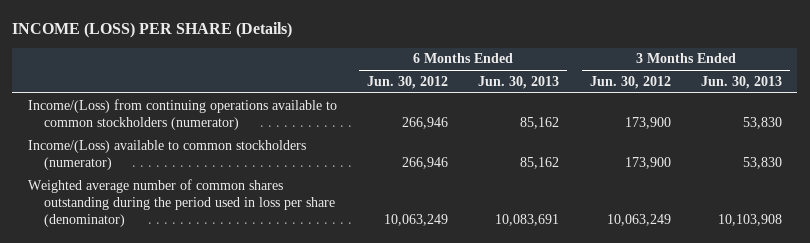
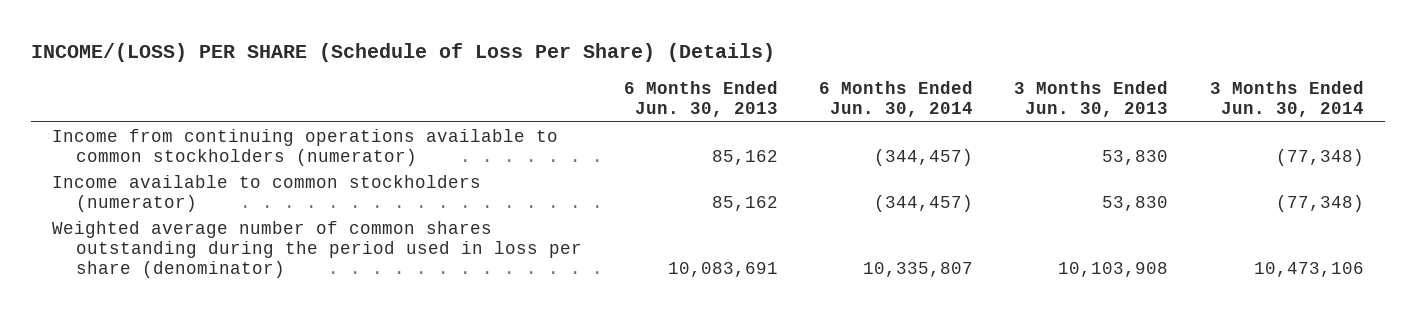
[12,21,293,38] INCOME (LOSS) PER SHARE (Details) -> [31,43,776,63] INCOME/(LOSS) PER SHARE (Schedule of Loss Per Share) (Details)
[366,76,448,90] Jun. 30, 2012 -> none
[589,76,671,90] Jun. 30, 2012 -> none
none -> [819,81,974,118] 6 Months Ended Jun. 30, 2014
none -> [1209,81,1364,118] 3 Months Ended Jun. 30, 2014
[27,98,337,130] Income/(Loss) from continuing operations available to common stockholders (numerator) -> [51,128,558,166] Income from continuing operations available to common stockholders (numerator)
[27,139,306,170] Income/(Loss) available to common stockholders (numerator) -> [51,174,481,212] Income available to common stockholders (numerator)

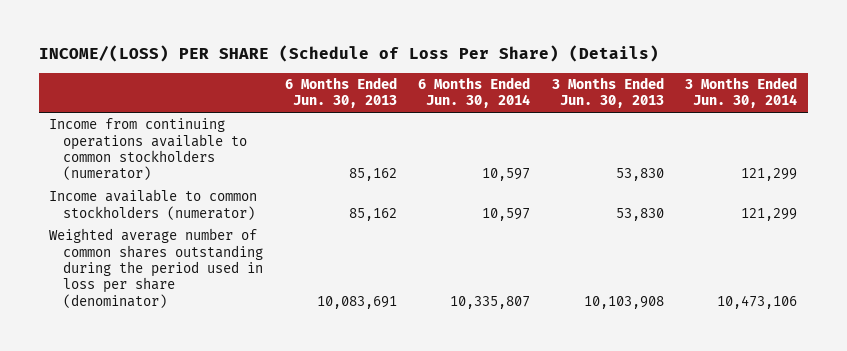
[874,148,974,166] (344,457) -> [482,168,531,182] 10,597
[1275,148,1364,166] (77,348) -> [741,168,798,182] 121,299
[874,194,974,212] (344,457) -> [482,207,531,221] 10,597
[1275,194,1364,212] (77,348) -> [741,207,798,221] 121,299

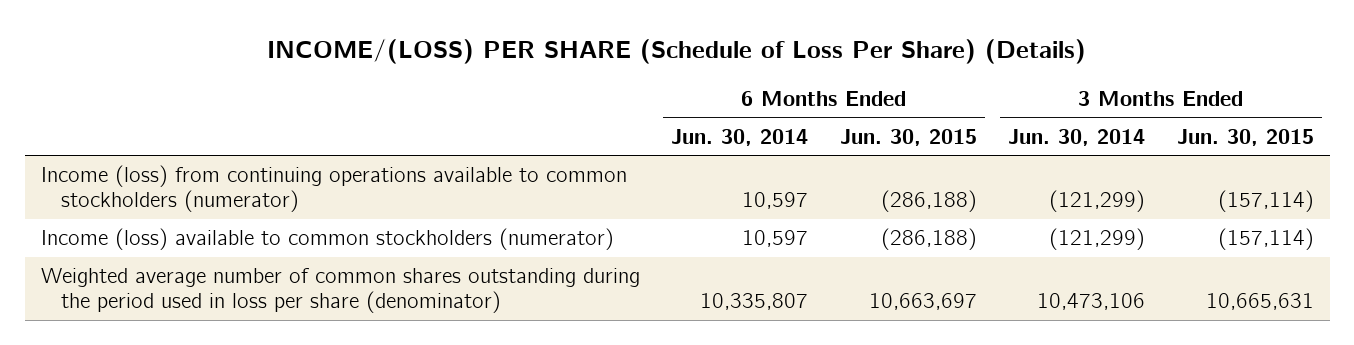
[284,76,397,109] 6 Months Ended Jun. 30, 2013 -> none
[551,76,664,109] 3 Months Ended Jun. 30, 2013 -> none
none -> [839,129,977,147] Jun. 30, 2015
none -> [1176,129,1314,147] Jun. 30, 2015
[49,118,248,181] Income from continuing operations available to common stockholders (numerator) -> [40,165,627,213] Income (loss) from continuing operations available to common stockholders (numerator)
[741,168,798,182] 121,299 -> [1049,190,1146,213] (121,299)
[49,189,258,220] Income available to common stockholders (numerator) -> [40,228,614,251] Income (loss) available to common stockholders (numerator)
[741,207,798,221] 121,299 -> [1049,228,1146,251] (121,299)

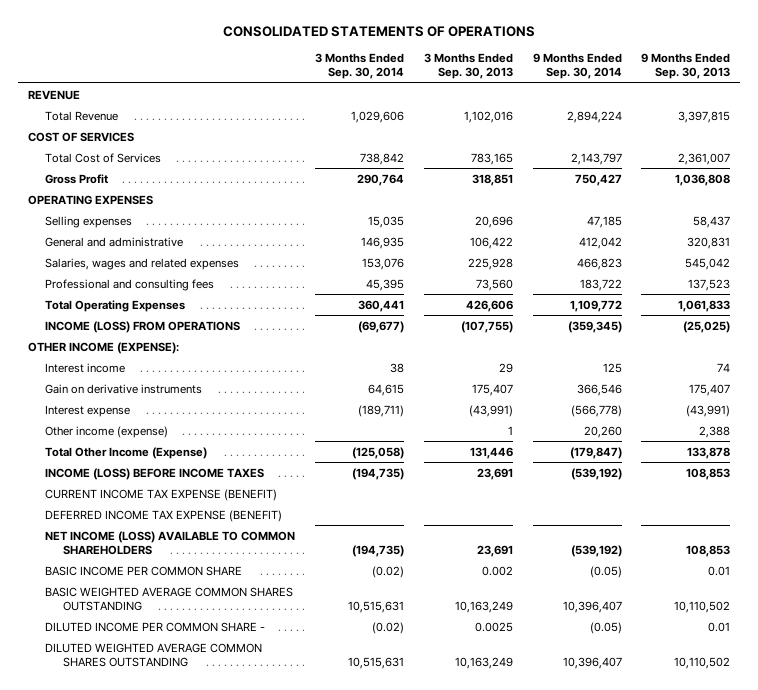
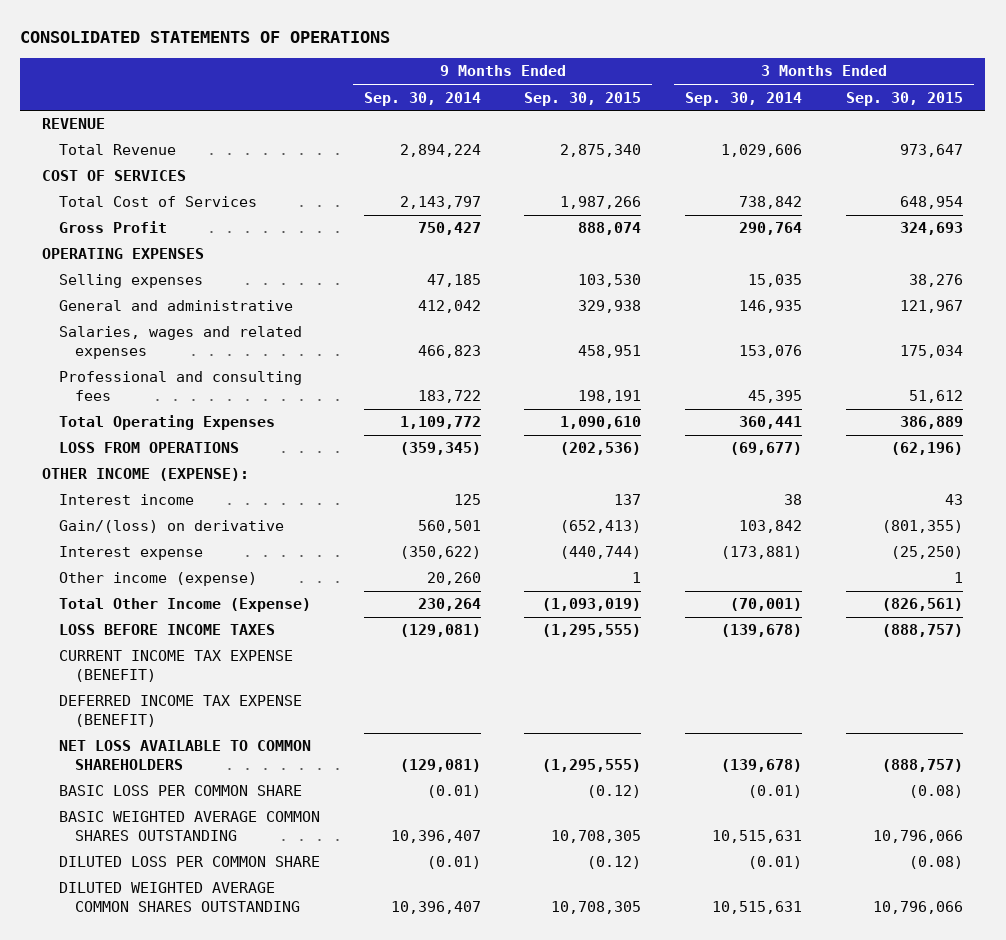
[423,52,513,80] 3 Months Ended Sep. 30, 2013 -> none
[641,52,731,80] 9 Months Ended Sep. 30, 2013 -> none
none -> [524,91,642,106] Sep. 30, 2015
none -> [846,91,964,106] Sep. 30, 2015
[45,320,241,333] INCOME (LOSS) FROM OPERATIONS -> [58,442,239,454] LOSS FROM OPERATIONS
[45,383,203,394] Gain on derivative instruments -> [58,520,284,534] Gain/(loss) on derivative
[368,383,405,396] 64,615 -> [739,520,803,534] 103,842
[576,383,622,396] 366,546 -> [417,520,481,534] 560,501
[358,404,405,417] (189,711) -> [721,546,803,560] (173,881)
[570,404,622,417] (566,778) -> [399,546,481,560] (350,622)
[352,446,405,459] (125,058) -> [730,598,803,612] (70,001)
[569,446,622,459] (179,847) -> [417,598,481,612] 230,264
[45,467,265,480] INCOME (LOSS) BEFORE INCOME TAXES -> [58,624,275,636] LOSS BEFORE INCOME TAXES
[352,467,405,480] (194,735) -> [721,624,803,638] (139,678)
[570,467,622,480] (539,192) -> [399,624,481,638] (129,081)
[45,530,296,555] NET INCOME (LOSS) AVAILABLE TO COMMON SHAREHOLDERS -> [58,740,311,771] NET LOSS AVAILABLE TO COMMON SHAREHOLDERS
[352,544,405,557] (194,735) -> [721,759,803,773] (139,678)
[570,544,622,557] (539,192) -> [399,759,481,773] (129,081)
[45,565,243,576] BASIC INCOME PER COMMON SHARE -> [58,785,302,797] BASIC LOSS PER COMMON SHARE
[372,565,405,578] (0.02) -> [748,785,803,799] (0.01)
[589,565,622,578] (0.05) -> [426,785,481,799] (0.01)
[45,621,266,632] DILUTED INCOME PER COMMON SHARE - -> [58,856,320,868] DILUTED LOSS PER COMMON SHARE
[372,621,405,634] (0.02) -> [748,856,803,870] (0.01)
[589,621,622,634] (0.05) -> [426,856,481,870] (0.01)

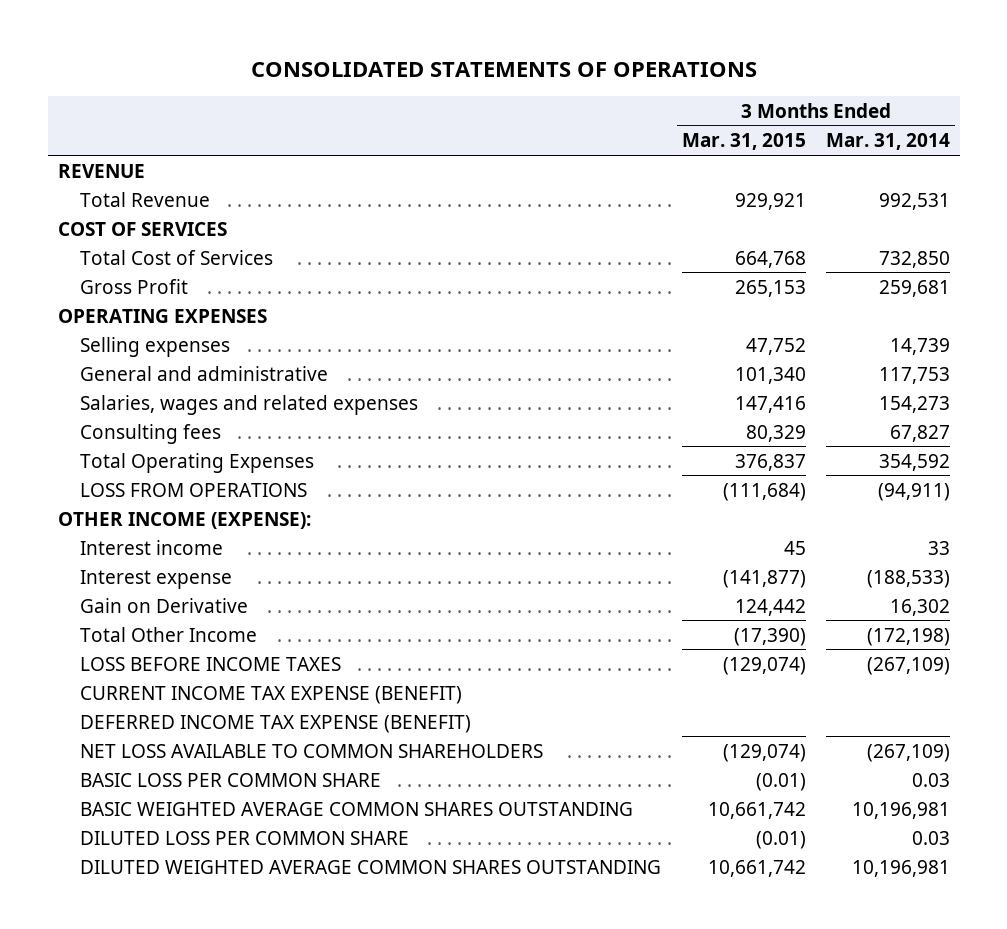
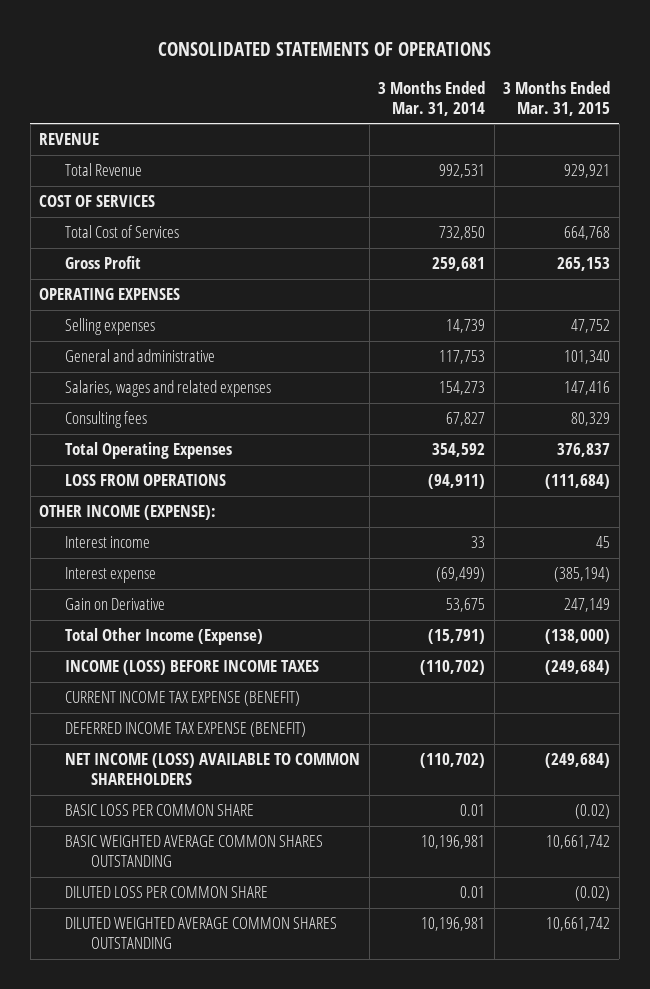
[722,569,806,588] (141,877) -> [554,567,611,583] (385,194)
[866,569,950,588] (188,533) -> [436,567,486,583] (69,499)
[734,598,806,616] 124,442 -> [564,598,611,613] 247,149
[889,598,950,616] 16,302 -> [446,598,486,613] 53,675
[80,626,258,642] Total Other Income -> [65,628,264,646] Total Other Income (Expense)
[733,627,806,646] (17,390) -> [545,629,611,645] (138,000)
[866,627,950,646] (172,198) -> [428,629,486,645] (15,791)
[80,656,342,671] LOSS BEFORE INCOME TAXES -> [65,660,320,676] INCOME (LOSS) BEFORE INCOME TAXES
[722,656,806,675] (129,074) -> [545,660,611,676] (249,684)
[866,656,950,675] (267,109) -> [420,660,486,676] (110,702)
[80,743,544,758] NET LOSS AVAILABLE TO COMMON SHAREHOLDERS -> [65,753,361,786] NET INCOME (LOSS) AVAILABLE TO COMMON SHAREHOLDERS
[722,743,806,762] (129,074) -> [545,753,611,769] (249,684)
[866,743,950,762] (267,109) -> [420,753,486,769] (110,702)
[755,772,806,791] (0.01) -> [575,804,611,820] (0.02)
[911,772,950,787] 0.03 -> [460,804,486,817] 0.01
[755,830,806,849] (0.01) -> [575,886,611,902] (0.02)
[911,830,950,845] 0.03 -> [460,886,486,899] 0.01

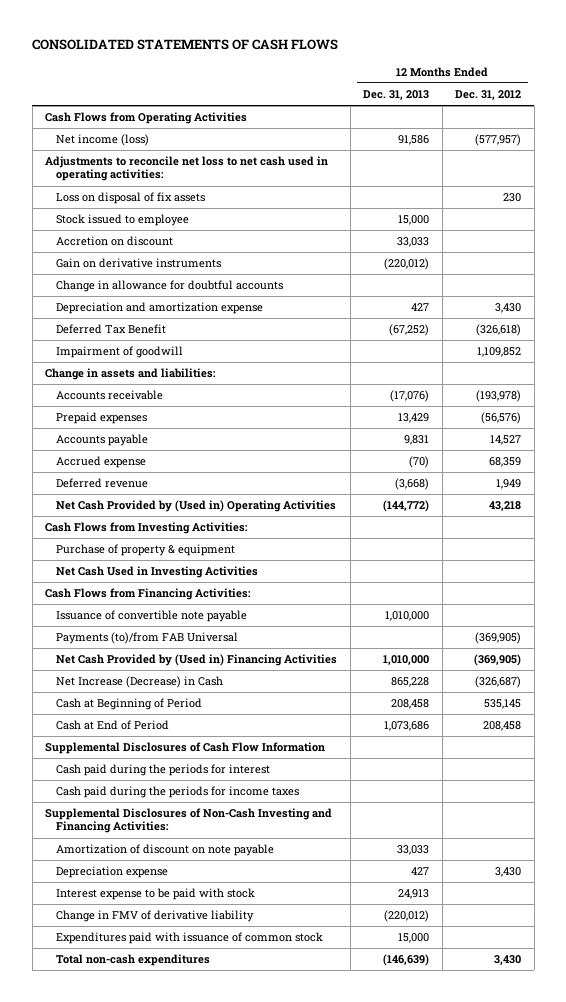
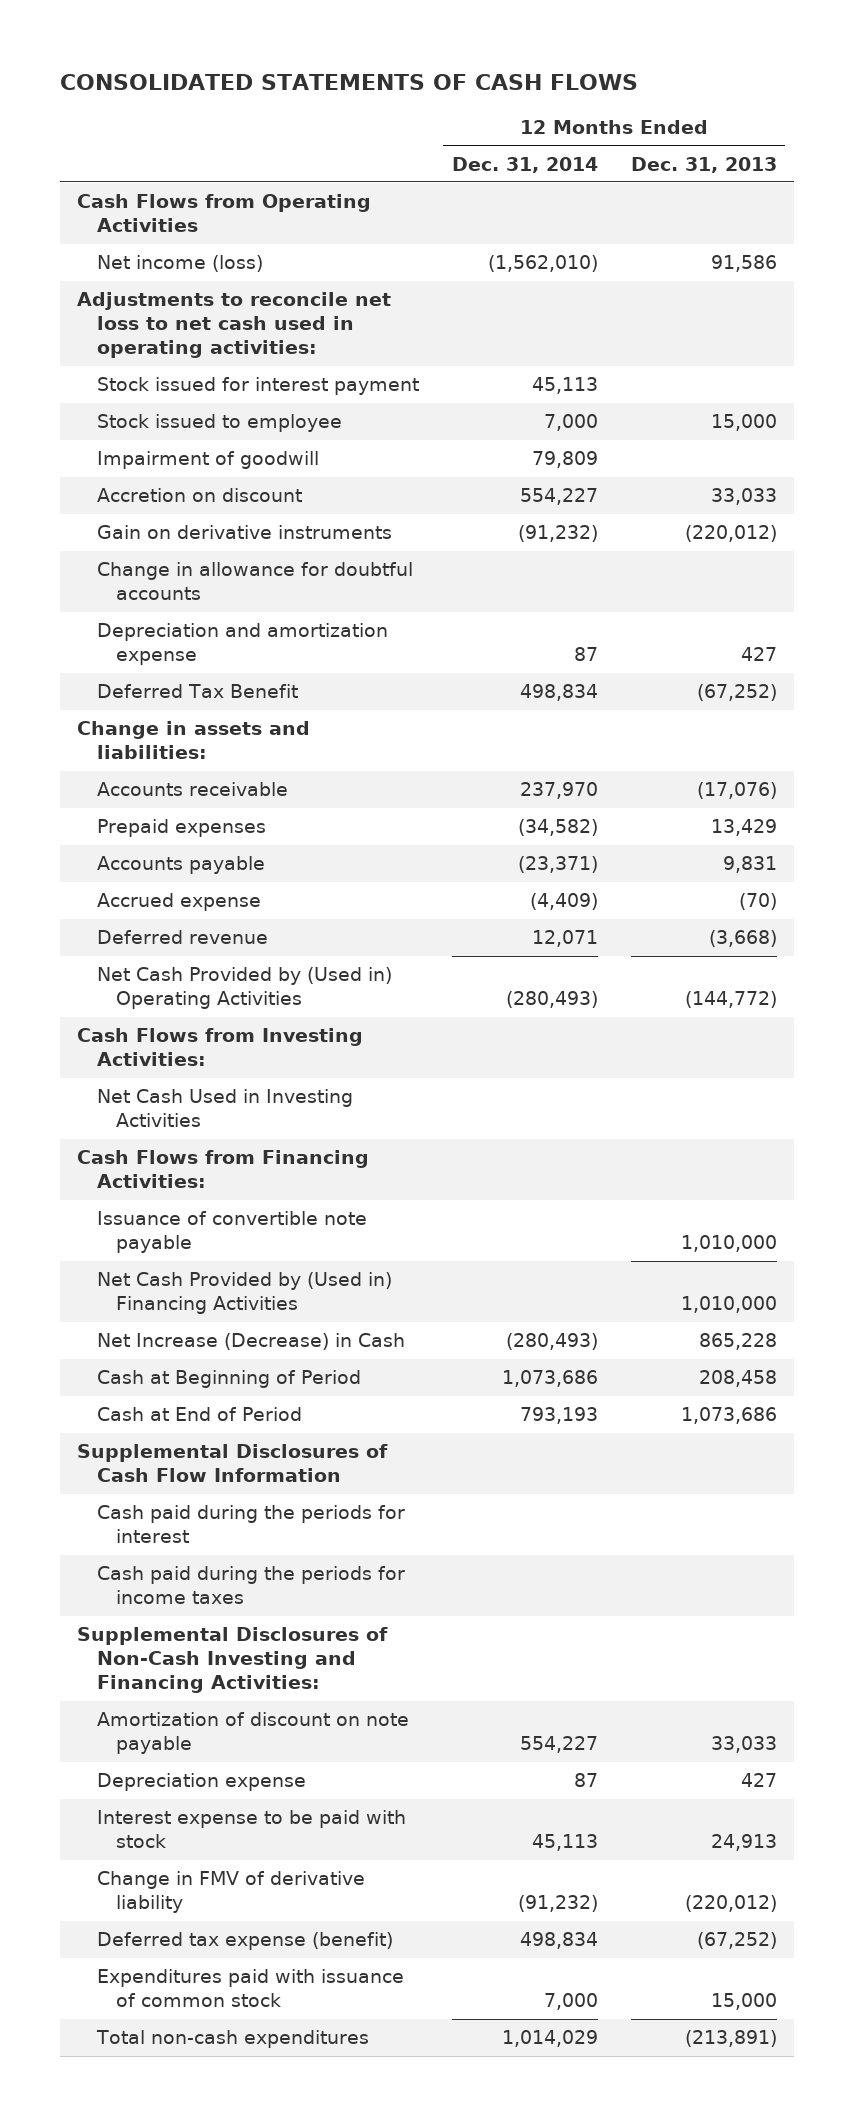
[455,90,522,101] Dec. 31, 2012 -> none
none -> [451,156,598,173] Dec. 31, 2014
[56,192,206,205] Loss on disposal of fix assets -> none
none -> [96,377,419,396] Stock issued for interest payment
[56,346,184,359] Impairment of goodwill -> [96,451,319,470] Impairment of goodwill
[56,544,236,557] Purchase of property & equipment -> none
[56,632,239,645] Payments (to)/from FAB Universal -> none
none -> [96,1932,393,1951] Deferred tax expense (benefit)
[383,954,430,967] (146,639) -> [684,2030,777,2048] (213,891)

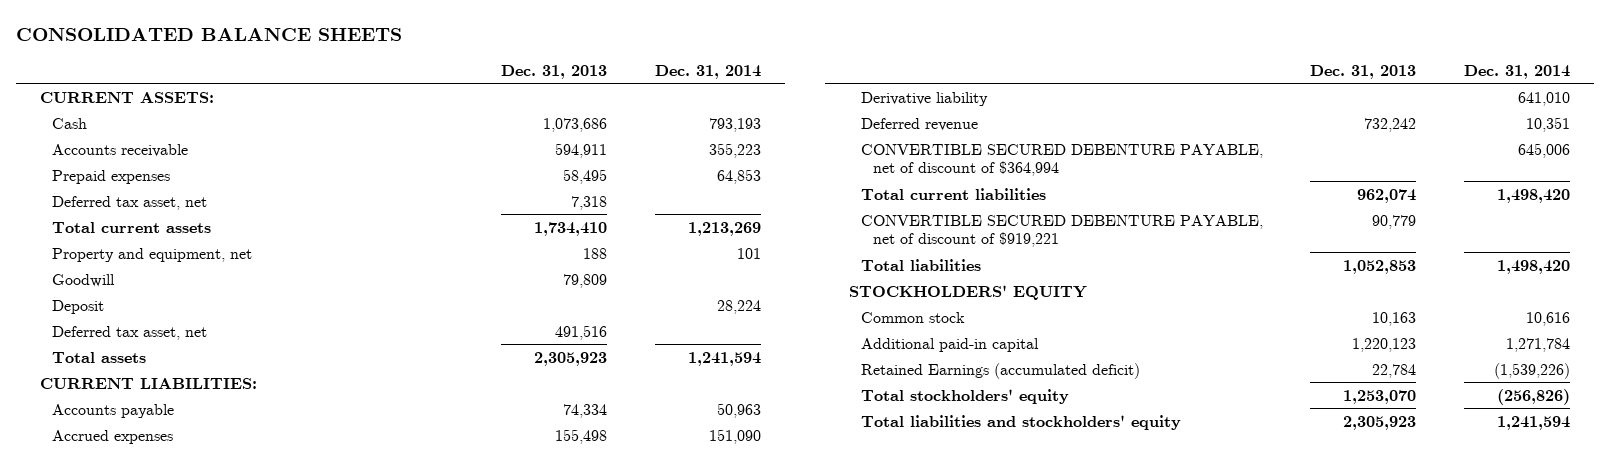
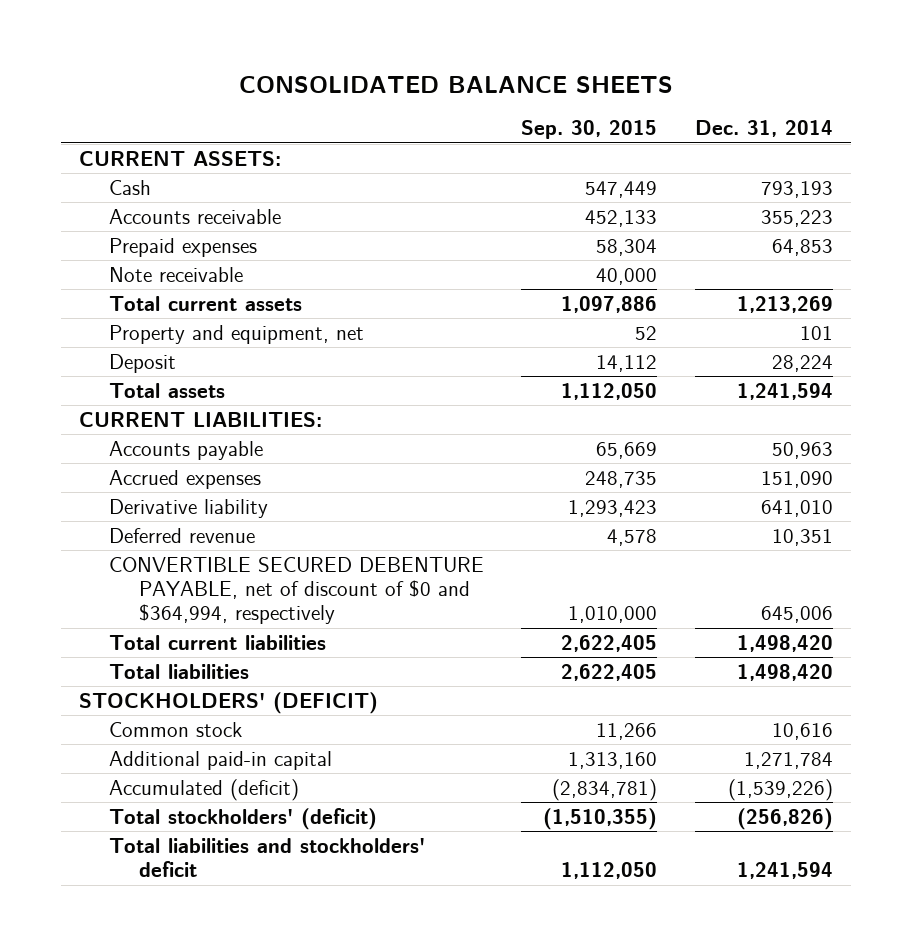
[501,64,608,79] Dec. 31, 2013 -> none
none -> [521,120,658,140] Sep. 30, 2015
[51,195,207,210] Deferred tax asset, net -> none
none -> [109,266,244,282] Note receivable
[51,273,115,287] Goodwill -> none
[51,325,207,340] Deferred tax asset, net -> none
[860,143,1263,177] CONVERTIBLE SECURED DEBENTURE PAYABLE, net of discount of $364,994 -> [109,556,485,625] CONVERTIBLE SECURED DEBENTURE PAYABLE, net of discount of $0 and $364,994, respectively
[860,214,1263,248] CONVERTIBLE SECURED DEBENTURE PAYABLE, net of discount of $919,221 -> none
[848,284,1087,300] STOCKHOLDERS' EQUITY -> [79,691,379,714] STOCKHOLDERS' (DEFICIT)
[860,362,1140,379] Retained Earnings (accumulated deficit) -> [109,778,300,801] Accumulated (deficit)
[860,388,1069,404] Total stockholders' equity -> [109,807,378,830] Total stockholders' (deficit)
[860,414,1181,430] Total liabilities and stockholders' equity -> [109,837,426,878] Total liabilities and stockholders' deficit

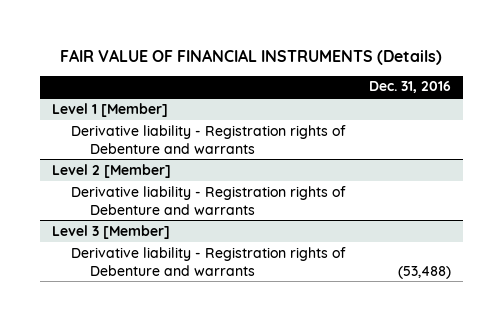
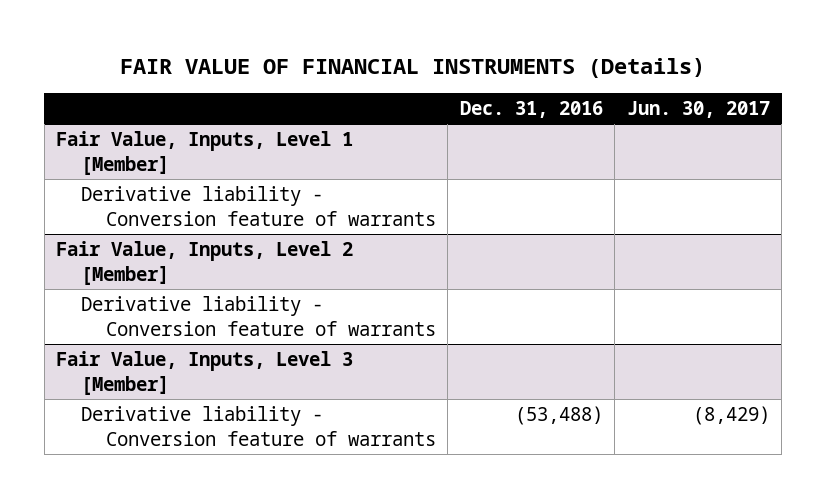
none -> [626,100,770,118] Jun. 30, 2017
[51,102,168,117] Level 1 [Member] -> [56,131,354,175] Fair Value, Inputs, Level 1 [Member]
[70,124,346,154] Derivative liability - Registration rights of Debenture and warrants -> [80,186,436,226] Derivative liability - Conversion feature of warrants
[51,163,171,178] Level 2 [Member] -> [56,241,354,285] Fair Value, Inputs, Level 2 [Member]
[70,185,346,215] Derivative liability - Registration rights of Debenture and warrants -> [80,296,436,336] Derivative liability - Conversion feature of warrants
[51,224,170,239] Level 3 [Member] -> [56,351,354,395] Fair Value, Inputs, Level 3 [Member]
[70,246,346,276] Derivative liability - Registration rights of Debenture and warrants -> [80,406,436,446] Derivative liability - Conversion feature of warrants

